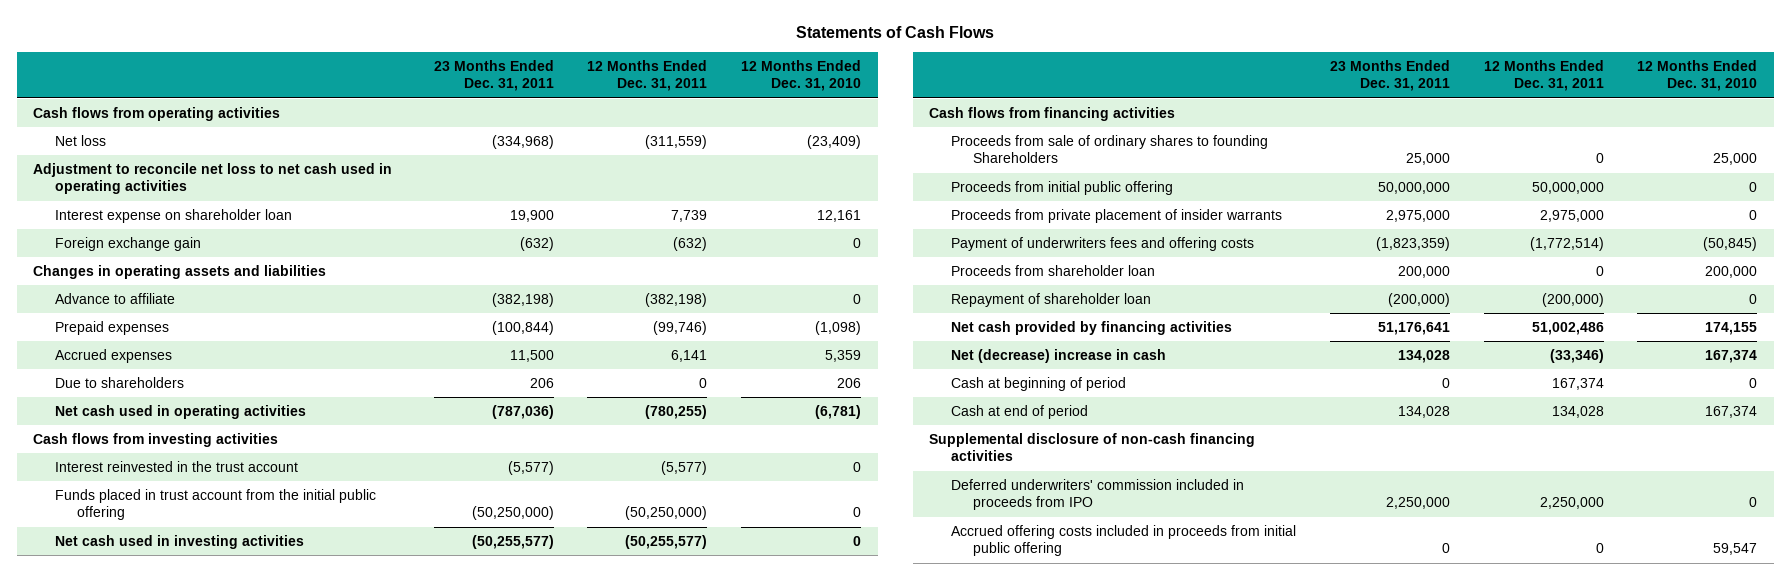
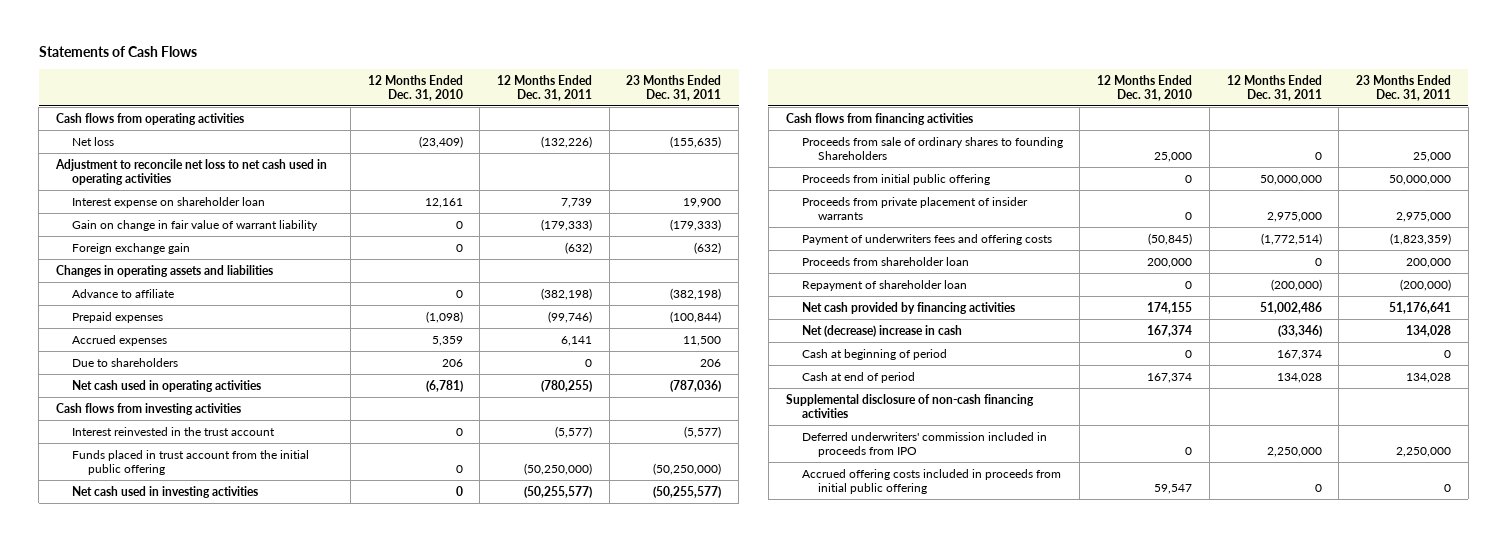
[491,134,554,149] (334,968) -> [670,135,722,148] (155,635)
[645,134,708,149] (311,559) -> [540,135,592,148] (132,226)
none -> [72,219,319,231] Gain on change in fair value of warrant liability

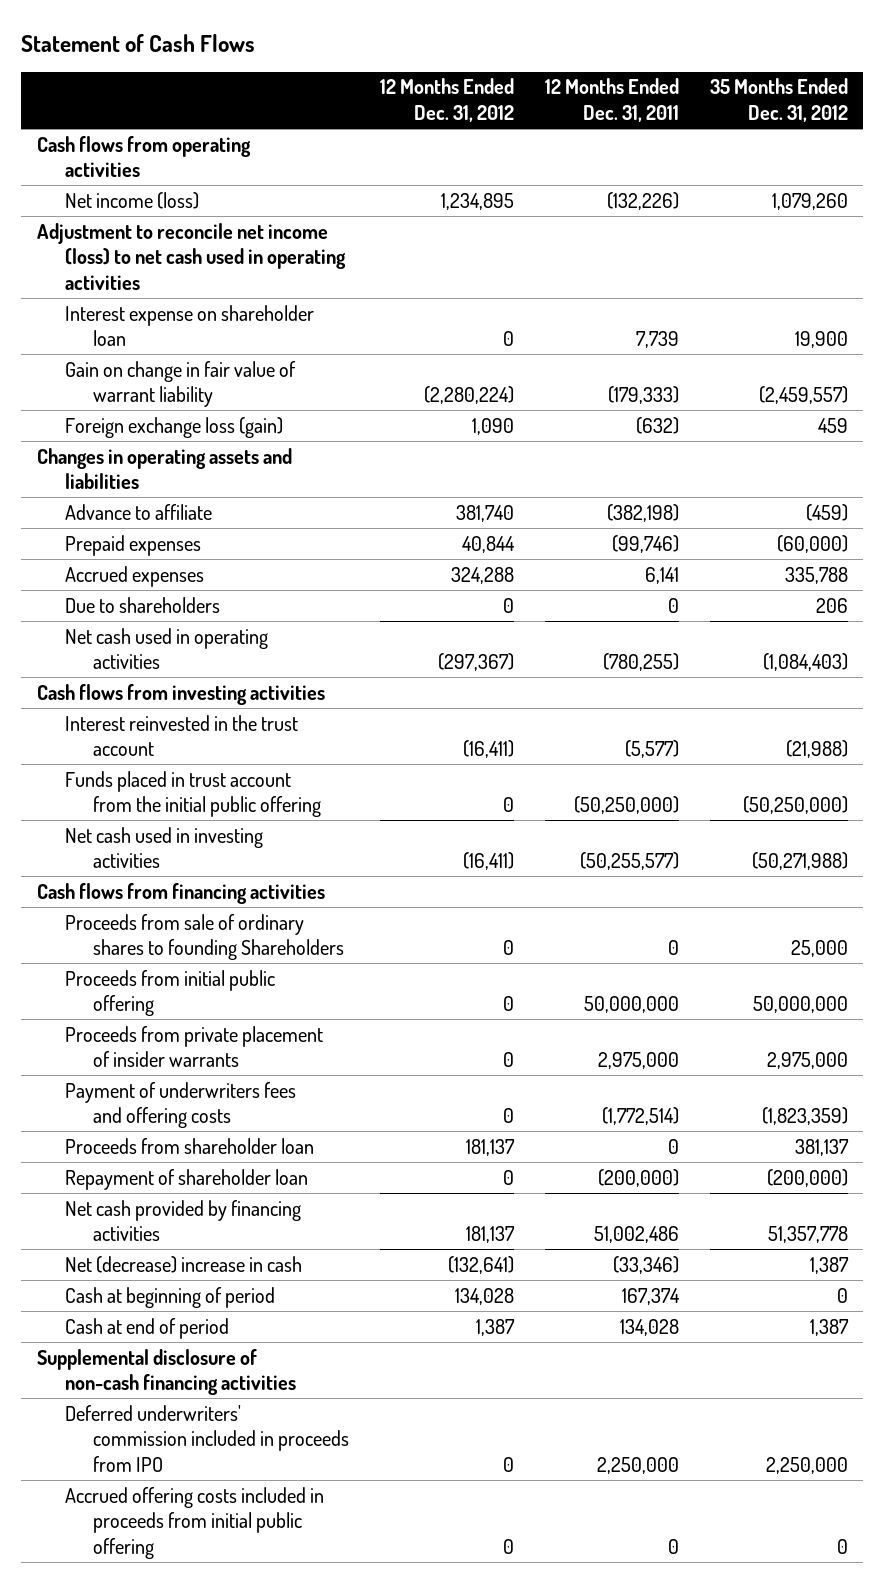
[38,46,197,58] Statements of Cash Flows -> [21,34,256,53] Statement of Cash Flows
[367,74,463,101] 12 Months Ended Dec. 31, 2010 -> none
[626,74,722,101] 23 Months Ended Dec. 31, 2011 -> none
none -> [379,78,514,123] 12 Months Ended Dec. 31, 2012
none -> [709,78,848,123] 35 Months Ended Dec. 31, 2012
[72,136,115,146] Net loss -> [64,191,199,209] Net income (loss)
[54,158,327,185] Adjustment to reconcile net loss to net cash used in operating activities -> [36,222,346,290] Adjustment to reconcile net income (loss) to net cash used in operating activities
[72,242,191,254] Foreign exchange gain -> [64,416,283,438] Foreign exchange loss (gain)

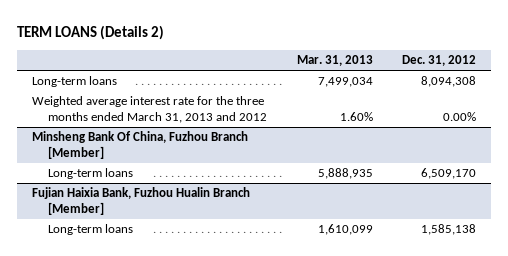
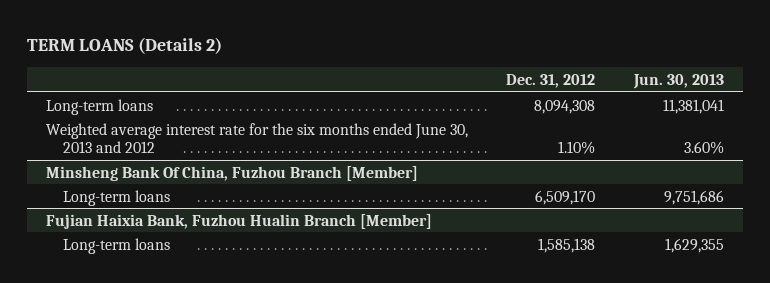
[296,55,373,67] Mar. 31, 2013 -> none
none -> [632,73,724,89] Jun. 30, 2013
[31,96,268,123] Weighted average interest rate for the three months ended March 31, 2013 and 2012 -> [46,122,469,154] Weighted average interest rate for the six months ended June 30, 2013 and 2012
[442,111,476,121] 0.00% -> [558,141,596,155] 1.10%

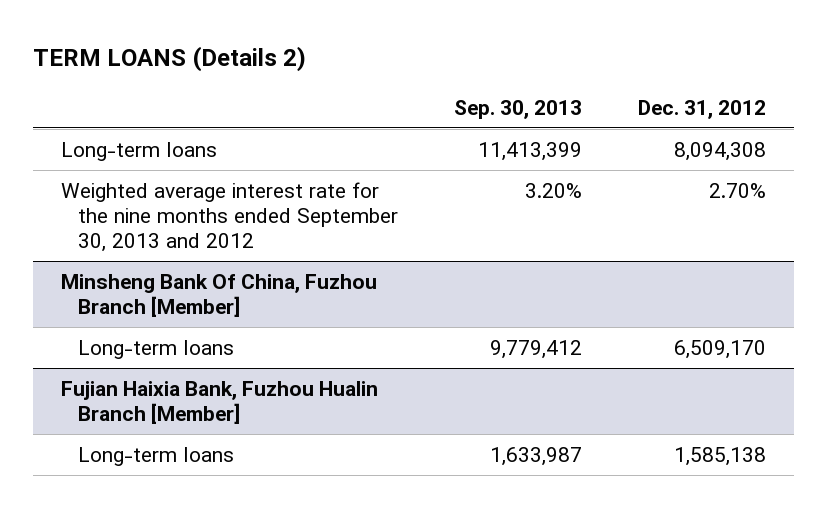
[632,73,724,89] Jun. 30, 2013 -> none
none -> [453,99,582,119] Sep. 30, 2013
[46,122,469,154] Weighted average interest rate for the six months ended June 30, 2013 and 2012 -> [61,181,398,253] Weighted average interest rate for the nine months ended September 30, 2013 and 2012
[558,141,596,155] 1.10% -> [709,182,767,198] 2.70%

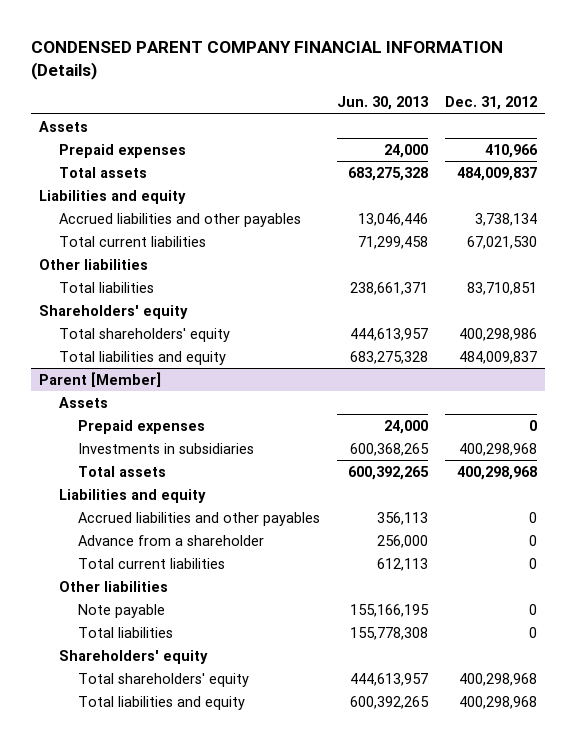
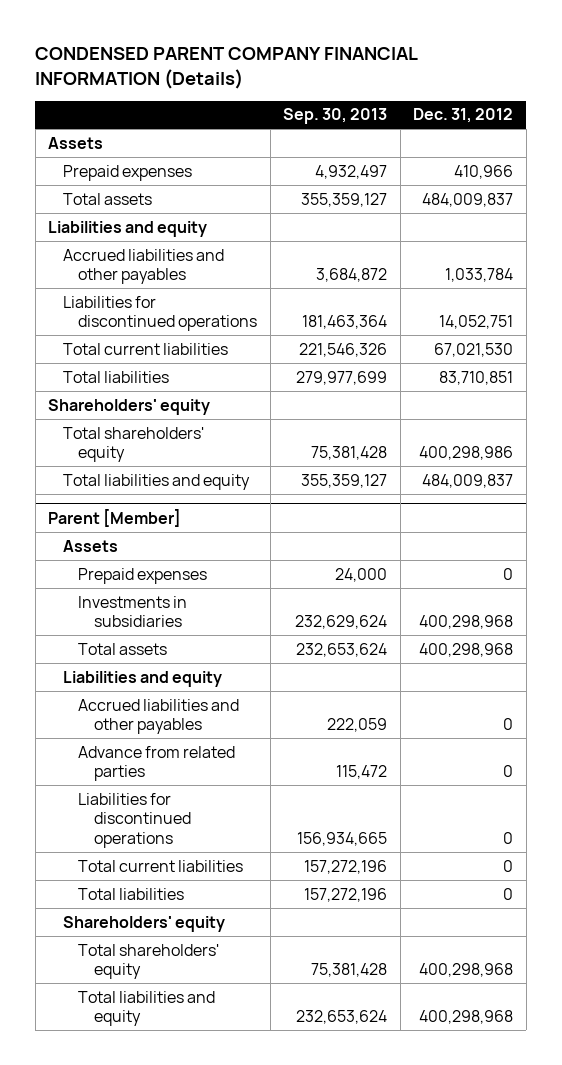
[337,96,429,111] Jun. 30, 2013 -> none
none -> [283,108,388,125] Sep. 30, 2013
[474,212,537,226] 3,738,134 -> [445,268,514,283] 1,033,784
none -> [63,295,258,332] Liabilities for discontinued operations
[39,258,149,270] Other liabilities -> none
[78,534,265,546] Advance from a shareholder -> [78,745,236,782] Advance from related parties
none -> [78,792,191,848] Liabilities for discontinued operations
[58,580,168,592] Other liabilities -> none
[78,603,166,618] Note payable -> none

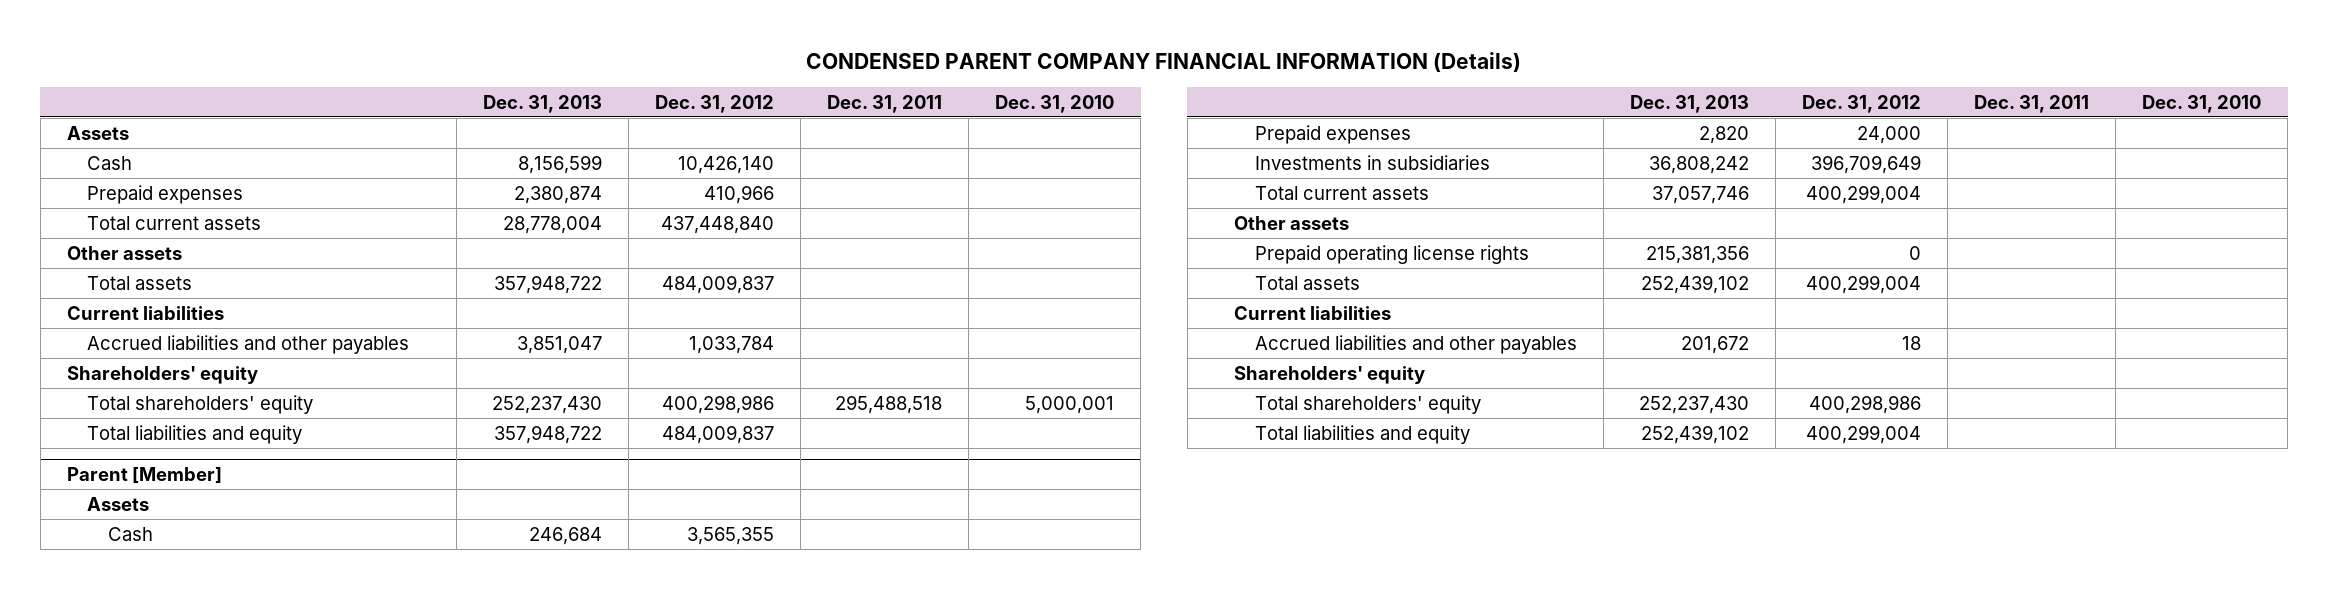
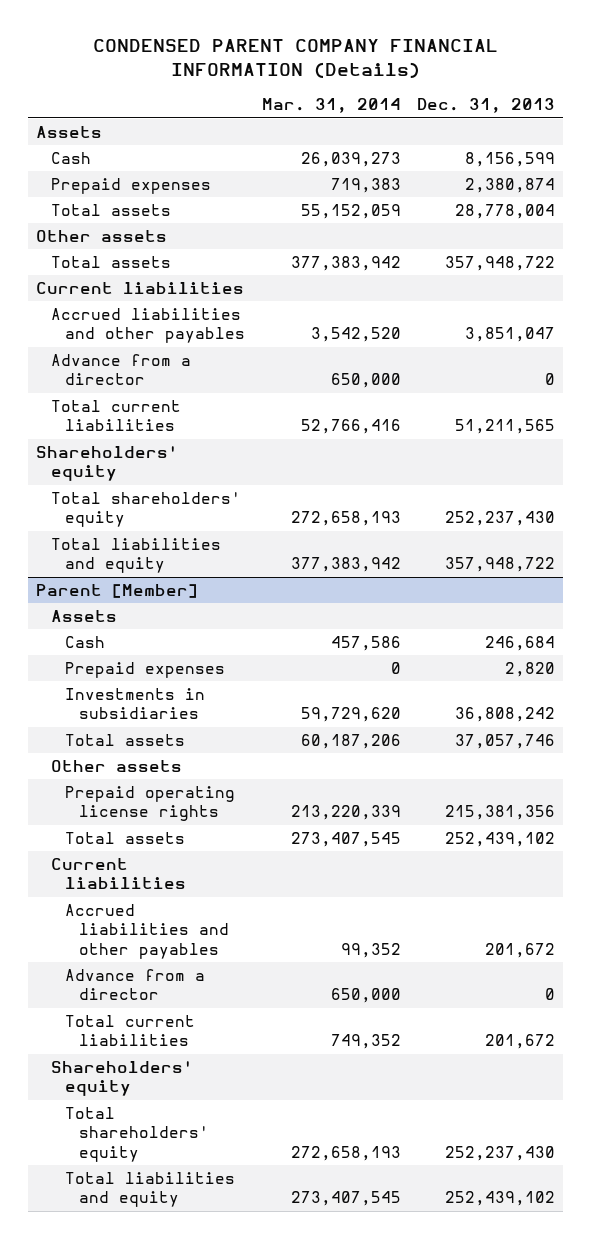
[655,94,775,113] Dec. 31, 2012 -> none
[827,94,943,113] Dec. 31, 2011 -> none
[995,94,1115,113] Dec. 31, 2010 -> none
none -> [261,98,401,114] Mar. 31, 2014
[87,215,262,230] Total current assets -> [50,204,171,217] Total assets
none -> [50,354,191,386] Advance from a director
none -> [50,400,181,432] Total current liabilities
[1254,185,1429,200] Total current assets -> [65,734,186,747] Total assets
none -> [65,969,206,1001] Advance from a director
none -> [65,1015,196,1047] Total current liabilities

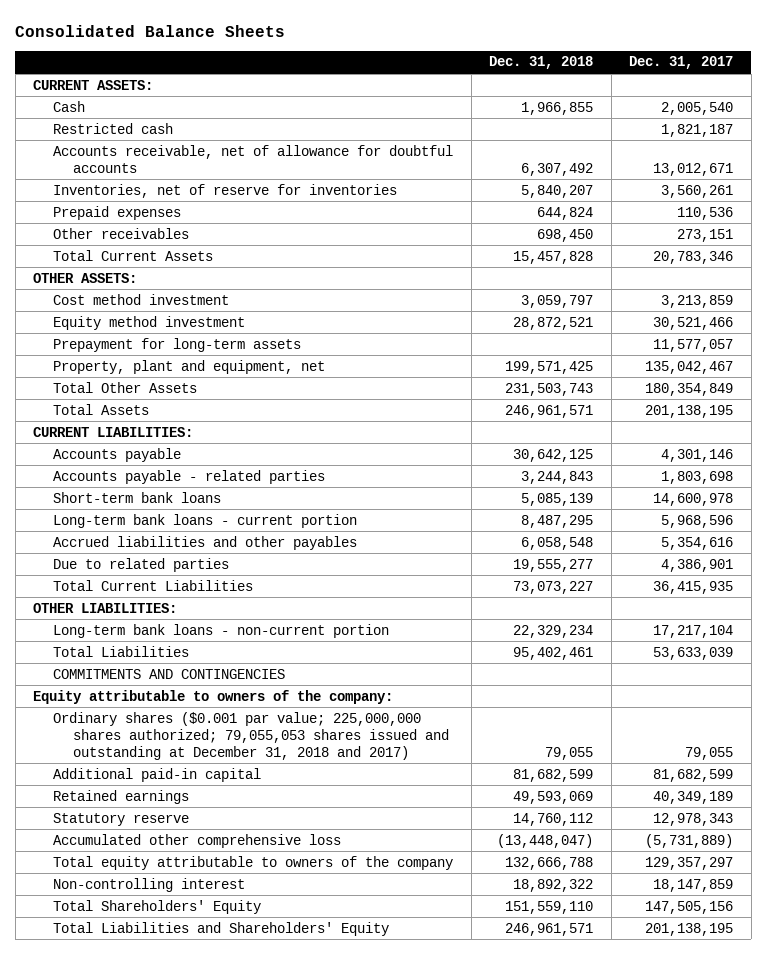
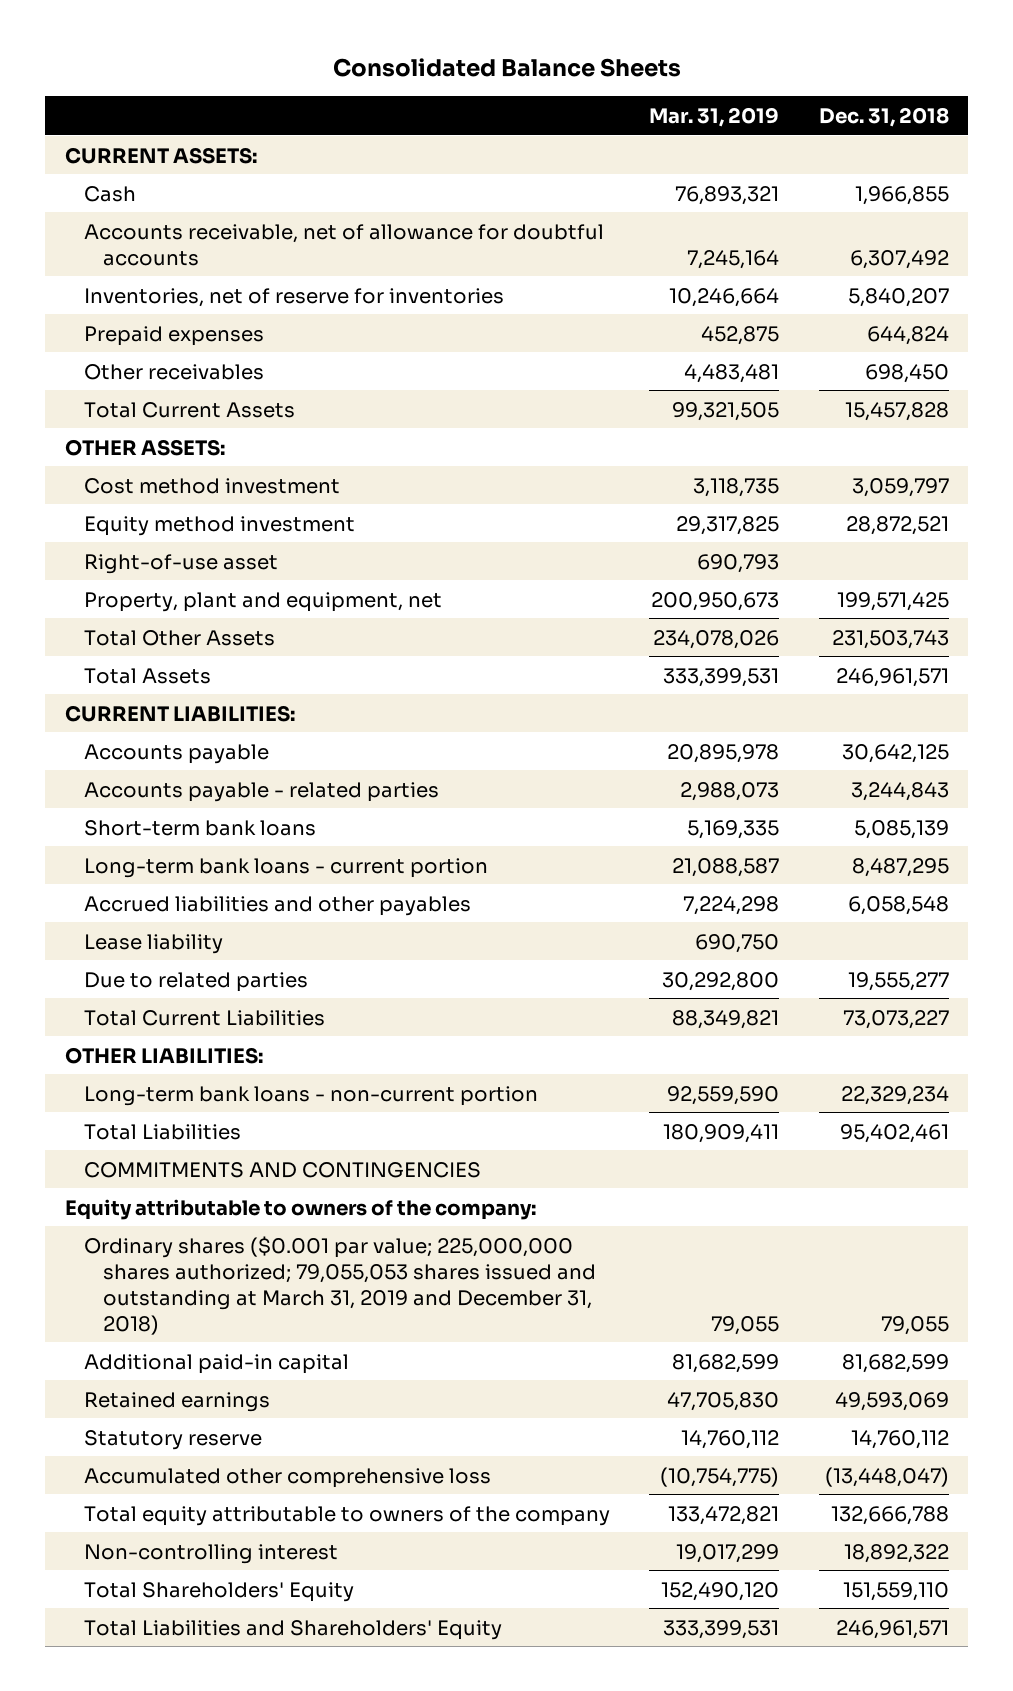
[629,56,734,70] Dec. 31, 2017 -> none
none -> [649,106,780,127] Mar. 31, 2019
[53,122,174,134] Restricted cash -> none
[53,337,302,352] Prepayment for long-term assets -> none
none -> [83,553,278,574] Right-of-use asset
none -> [83,933,223,954] Lease liability
[53,711,450,760] Ordinary shares ($0.001 par value; 225,000,000 shares authorized; 79,055,053 shares issued and outstanding at December 31, 2018 and 2017) -> [83,1235,596,1335] Ordinary shares ($0.001 par value; 225,000,000 shares authorized; 79,055,053 shares issued and outstanding at March 31, 2019 and December 31, 2018)

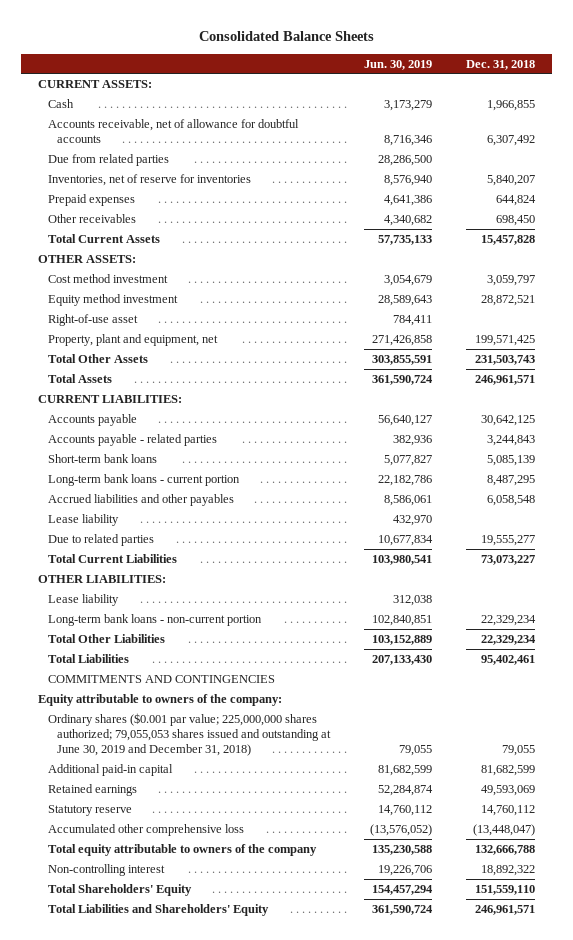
[649,106,780,127] Mar. 31, 2019 -> none
none -> [364,59,433,70] Jun. 30, 2019
none -> [47,153,169,166] Due from related parties
none -> [47,593,119,606] Lease liability
none -> [47,633,165,643] Total Other Liabilities
[83,1235,596,1335] Ordinary shares ($0.001 par value; 225,000,000 shares authorized; 79,055,053 shares issued and outstanding at March 31, 2019 and December 31, 2018) -> [47,712,332,757] Ordinary shares ($0.001 par value; 225,000,000 shares authorized; 79,055,053 shares issued and outstanding at June 30, 2019 and December 31, 2018)

